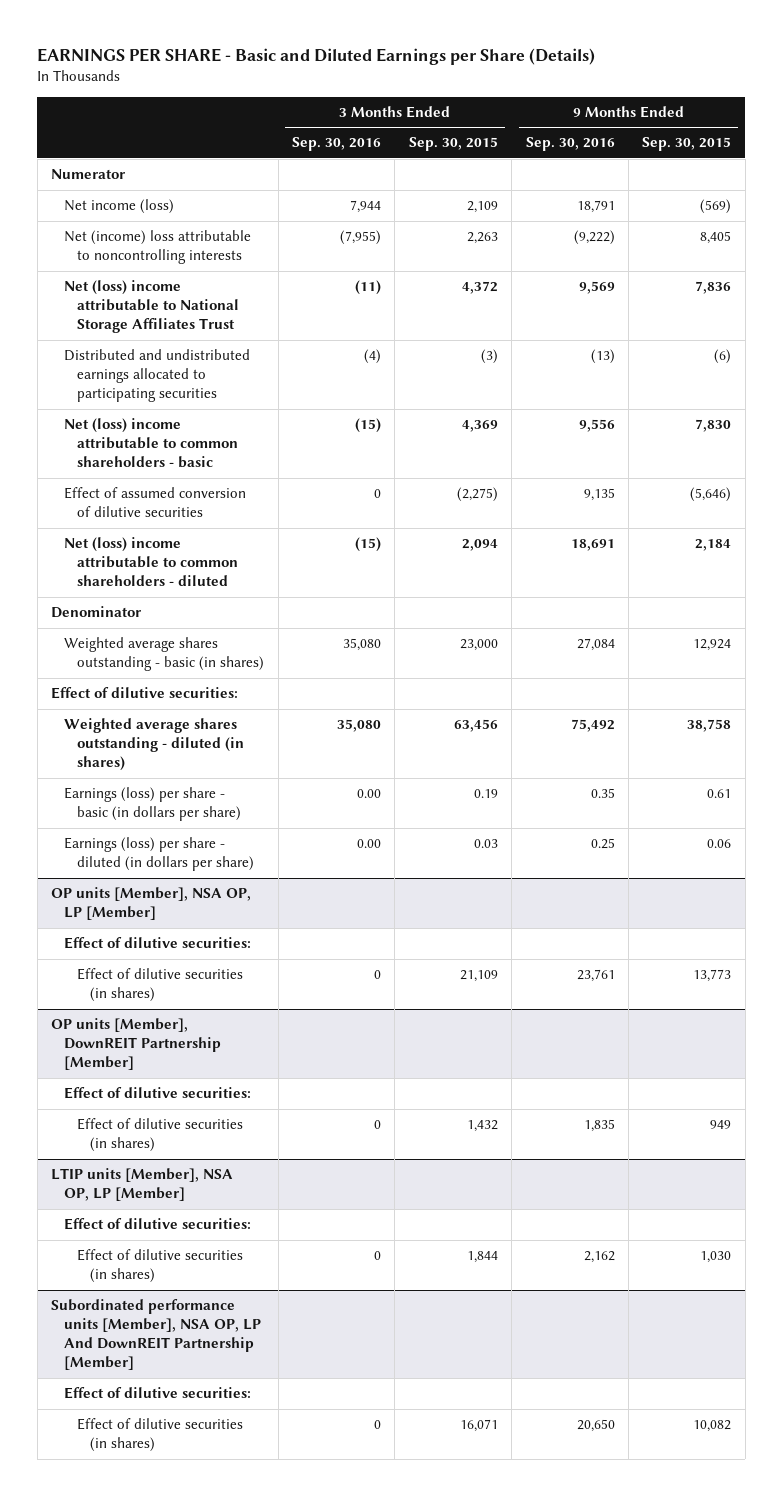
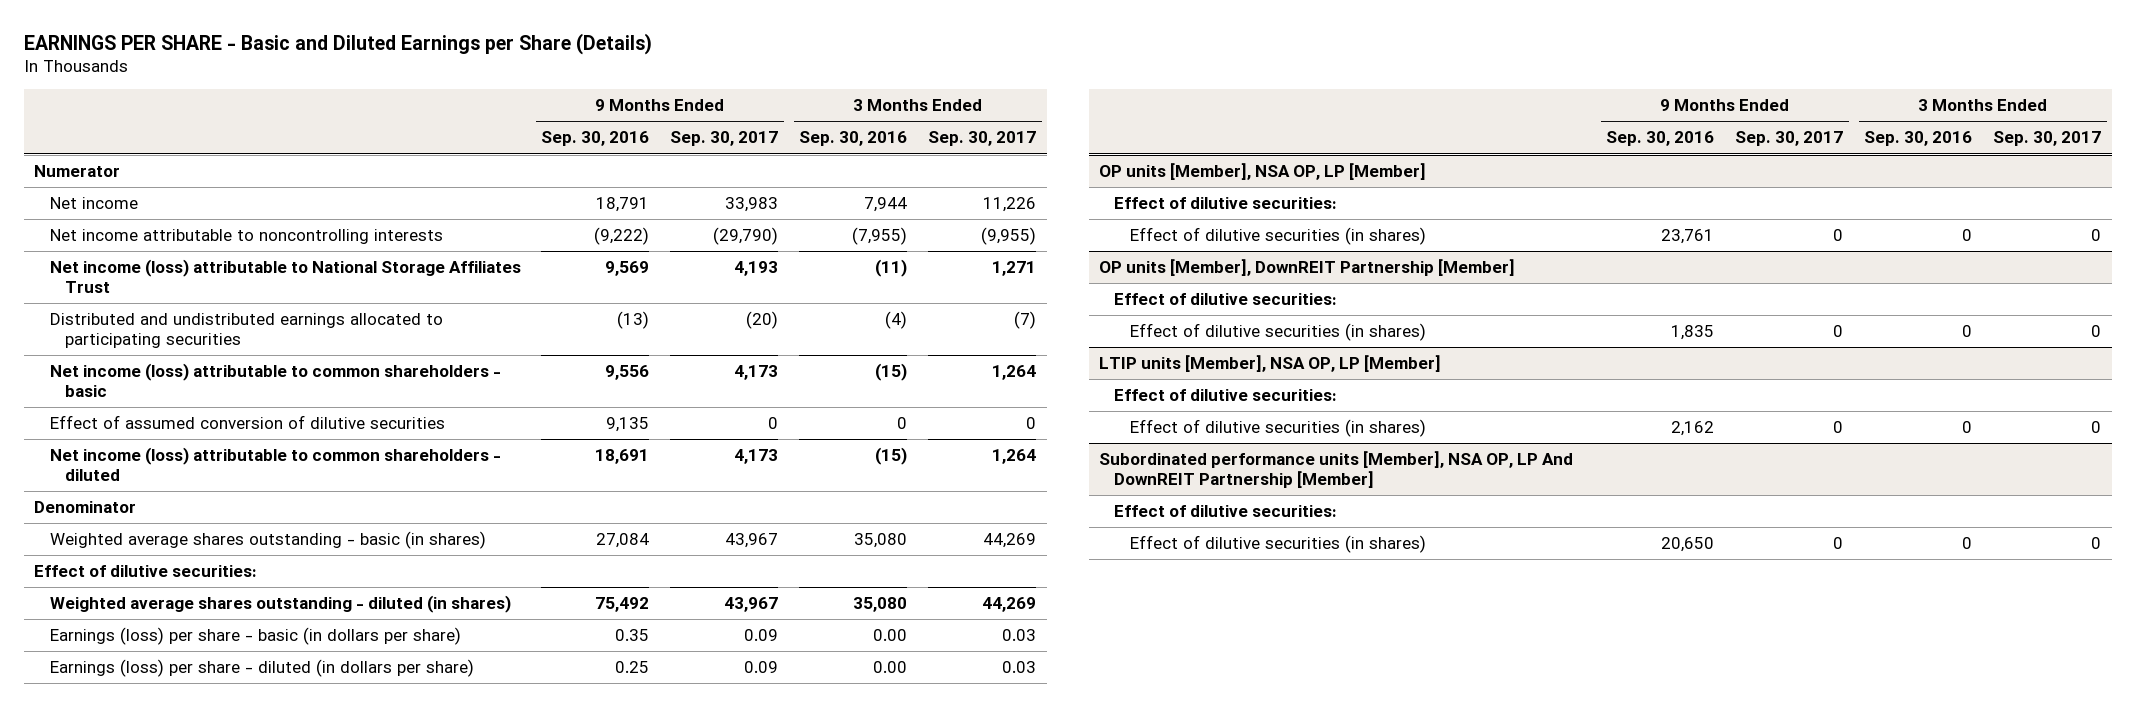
[408,137,498,152] Sep. 30, 2015 -> none
[642,137,732,152] Sep. 30, 2015 -> none
none -> [670,131,779,147] Sep. 30, 2017
none -> [928,131,1037,147] Sep. 30, 2017
[64,199,175,215] Net income (loss) -> [49,197,138,210] Net income
[64,230,252,265] Net (income) loss attributable to noncontrolling interests -> [49,229,443,245] Net income attributable to noncontrolling interests
[64,280,240,334] Net (loss) income attributable to National Storage Affiliates Trust -> [49,259,521,293] Net income (loss) attributable to National Storage Affiliates Trust
[64,418,239,469] Net (loss) income attributable to common shareholders - basic -> [49,363,501,397] Net income (loss) attributable to common shareholders - basic
[64,537,239,587] Net (loss) income attributable to common shareholders - diluted -> [49,447,501,481] Net income (loss) attributable to common shareholders - diluted

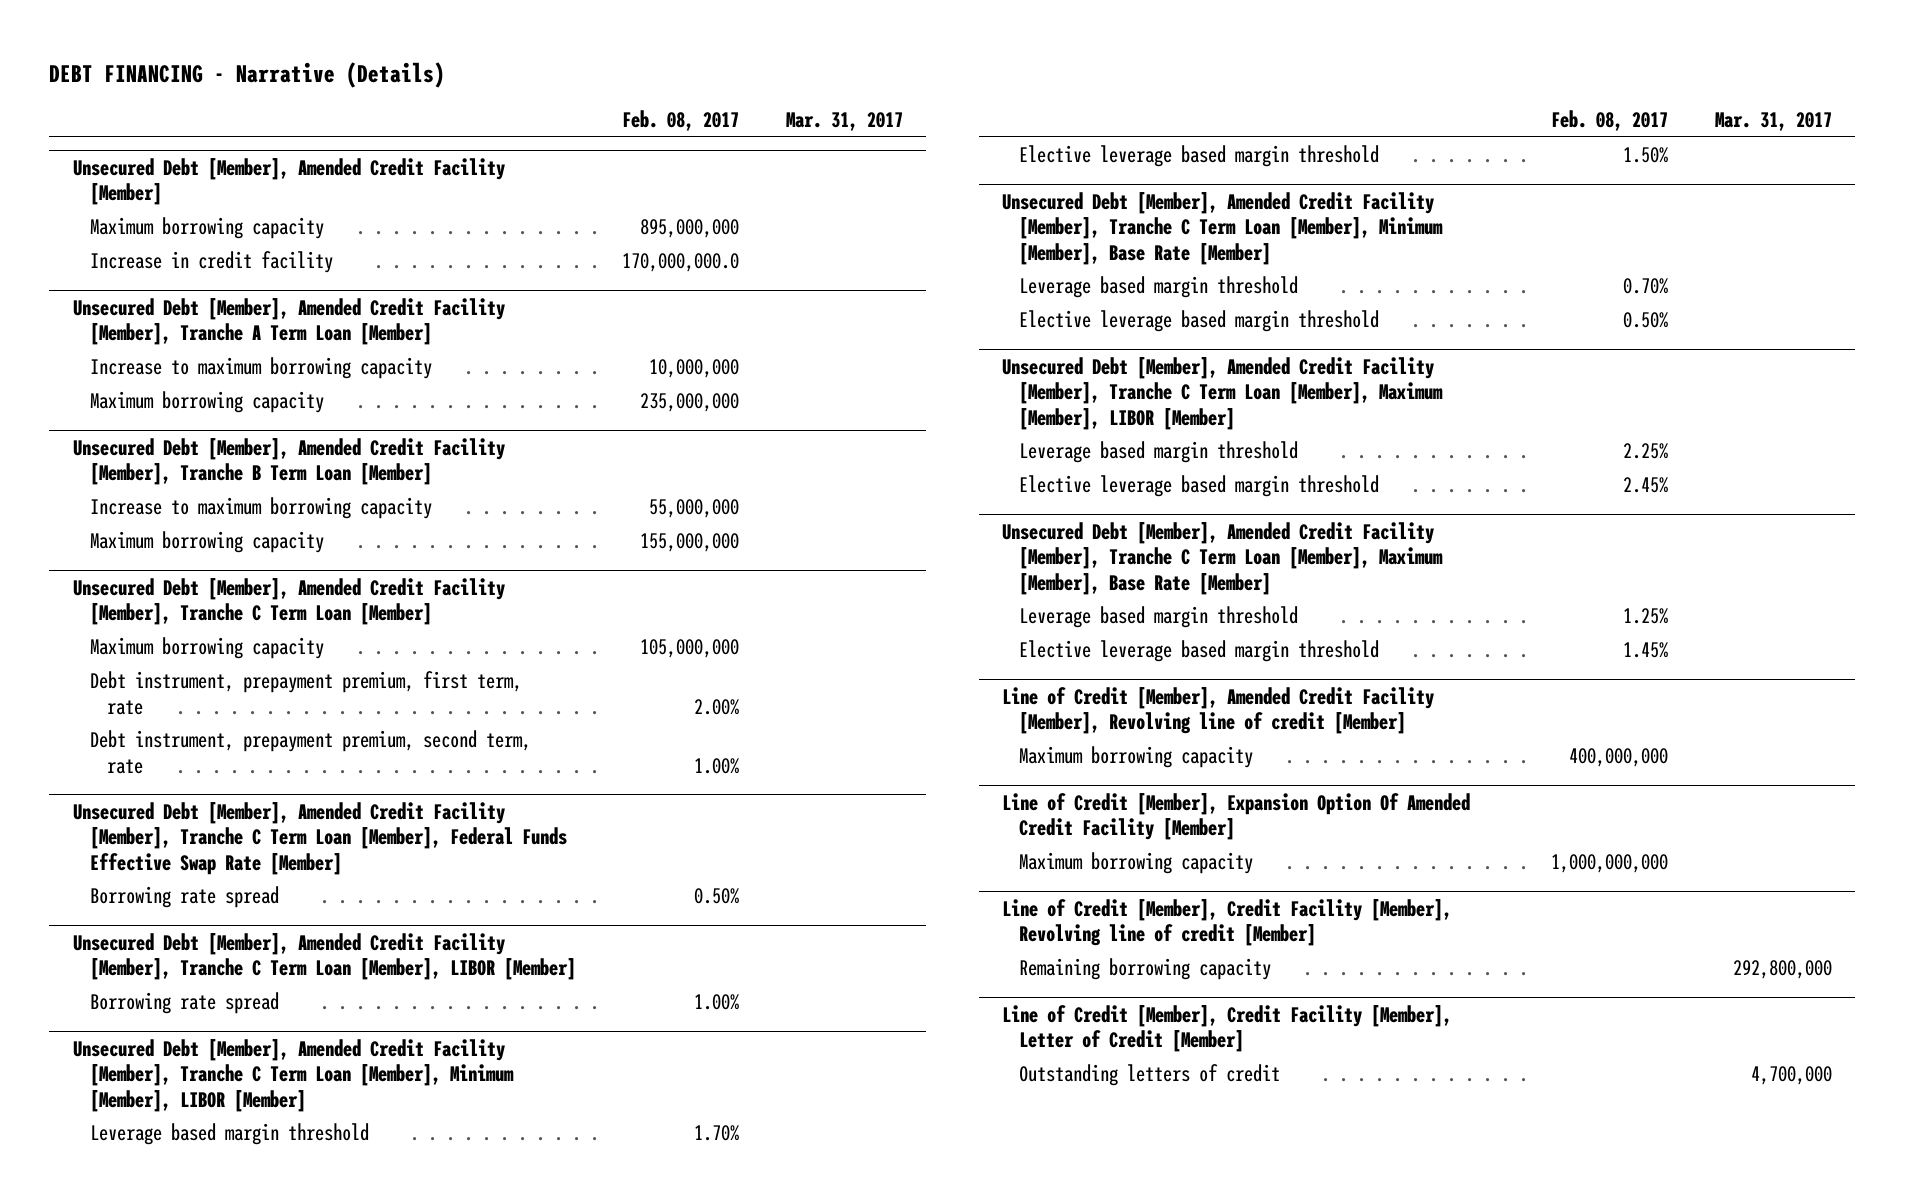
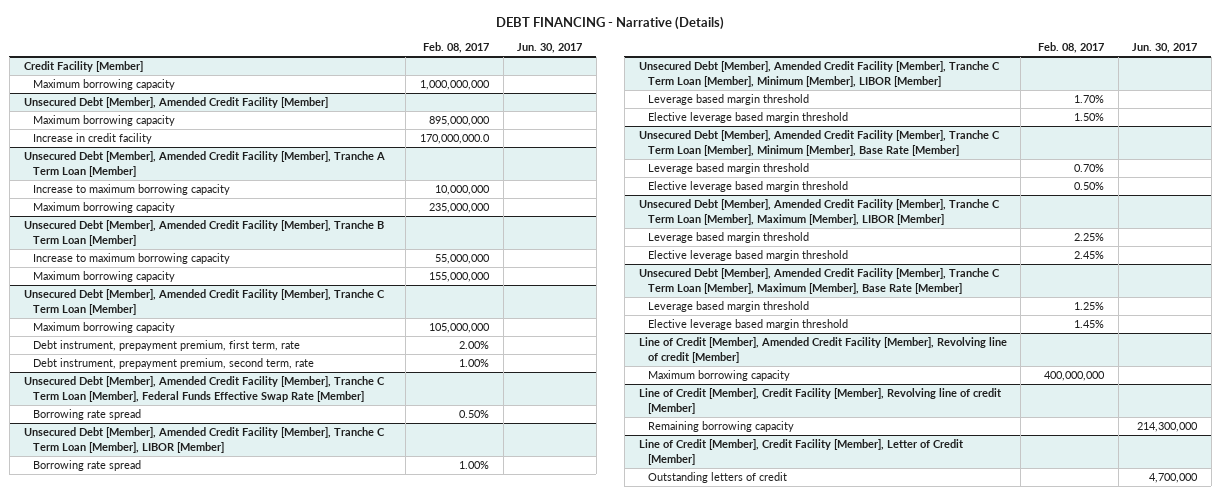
[785,112,903,132] Mar. 31, 2017 -> none
none -> [517,43,583,54] Jun. 30, 2017
none -> [23,61,143,73] Credit Facility [Member]
none -> [33,79,176,91] Maximum borrowing capacity
[1001,792,1470,841] Line of Credit [Member], Expansion Option Of Amended Credit Facility [Member] -> none
[1018,852,1253,875] Maximum borrowing capacity -> none

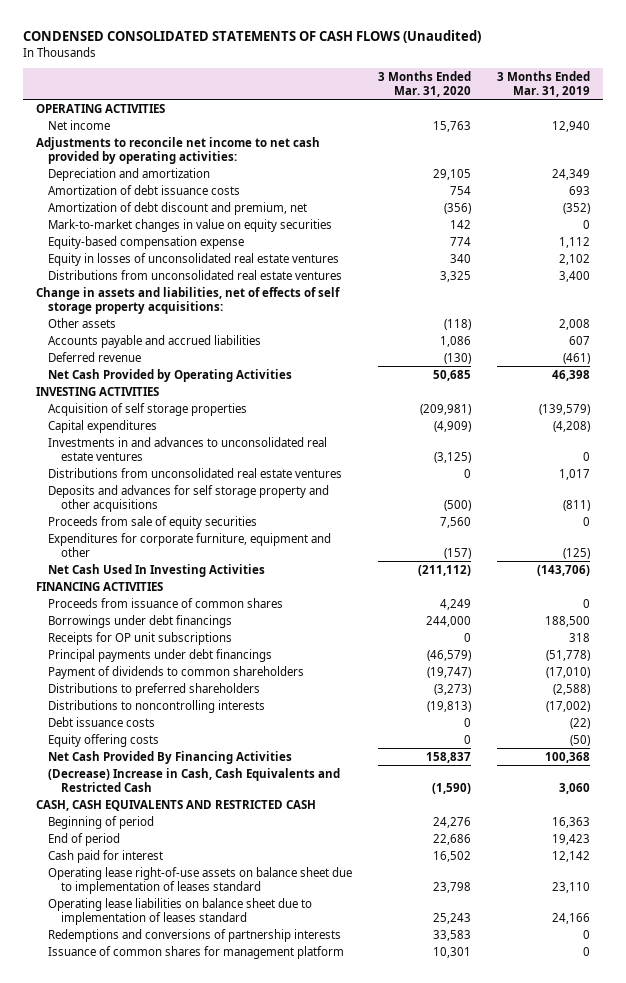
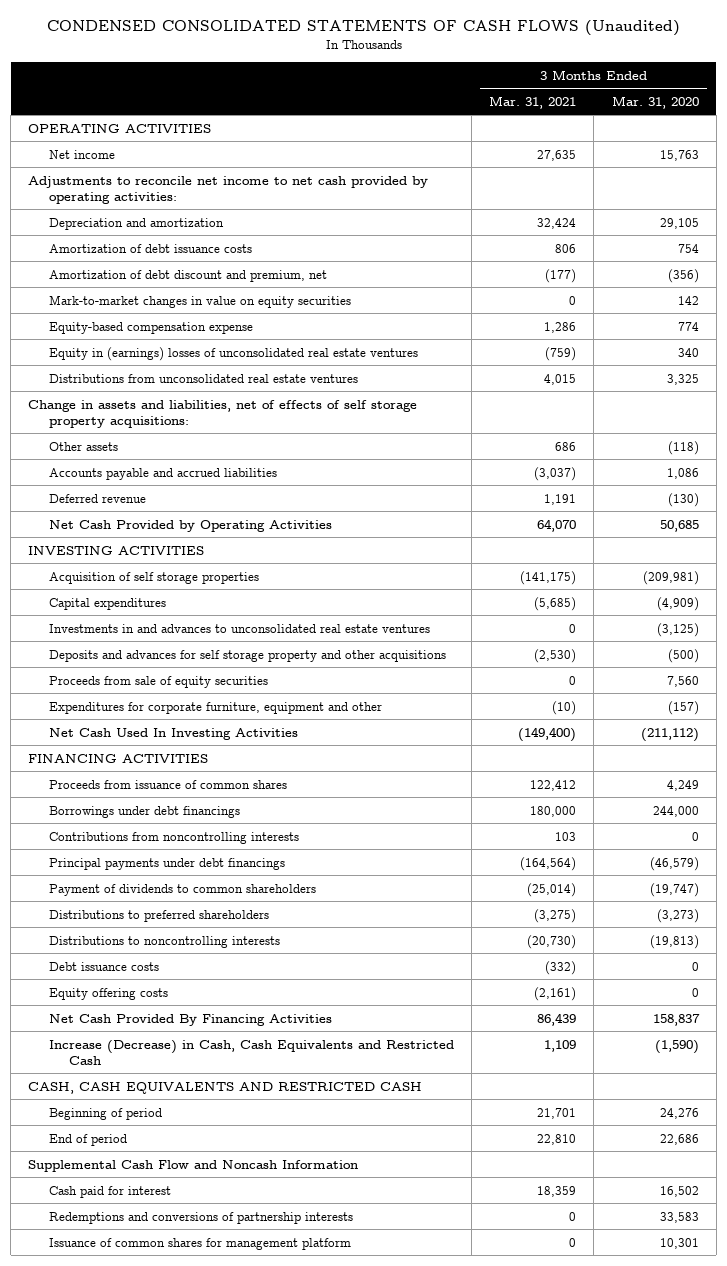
[497,70,591,97] 3 Months Ended Mar. 31, 2019 -> none
none -> [489,95,577,109] Mar. 31, 2021
[48,252,340,266] Equity in losses of unconsolidated real estate ventures -> [48,346,418,361] Equity in (earnings) losses of unconsolidated real estate ventures
[48,467,343,478] Distributions from unconsolidated real estate ventures -> none
[48,631,233,645] Receipts for OP unit subscriptions -> none
none -> [48,831,299,844] Contributions from noncontrolling interests
[48,767,341,792] (Decrease) Increase in Cash, Cash Equivalents and Restricted Cash -> [48,1039,454,1065] Increase (Decrease) in Cash, Cash Equivalents and Restricted Cash
none -> [28,1159,359,1172] Supplemental Cash Flow and Noncash Information
[48,866,353,894] Operating lease right-of-use assets on balance sheet due to implementation of leases standard -> none
[48,897,313,925] Operating lease liabilities on balance sheet due to implementation of leases standard -> none

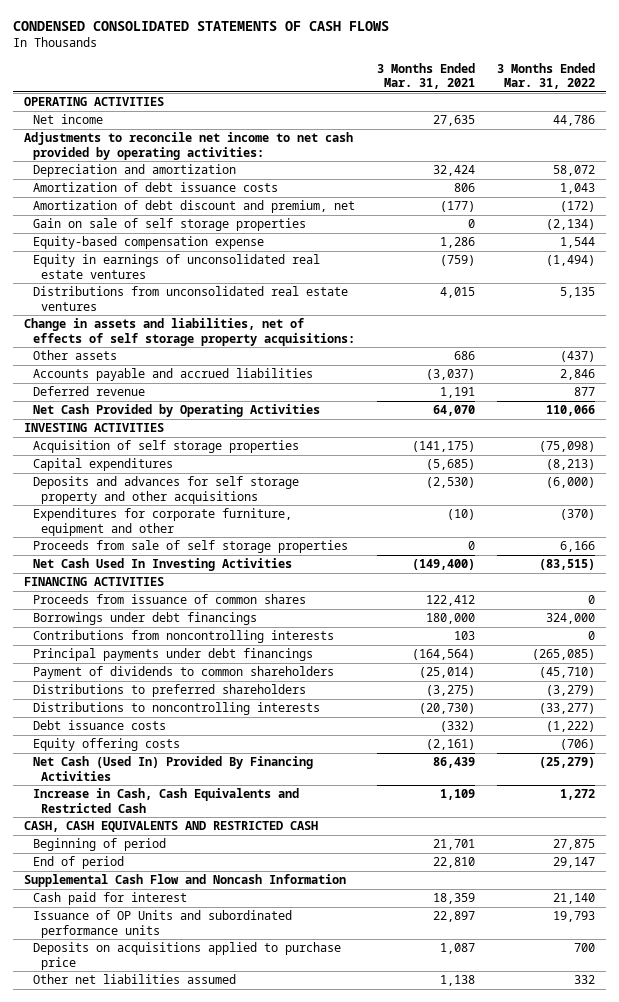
[46,20,680,37] CONDENSED CONSOLIDATED STATEMENTS OF CASH FLOWS (Unaudited) -> [12,21,389,32] CONDENSED CONSOLIDATED STATEMENTS OF CASH FLOWS
[611,95,699,109] Mar. 31, 2020 -> none
none -> [497,62,596,89] 3 Months Ended Mar. 31, 2022
[48,294,351,308] Mark-to-market changes in value on equity securities -> none
none -> [32,218,306,232] Gain on sale of self storage properties
[48,346,418,361] Equity in (earnings) losses of unconsolidated real estate ventures -> [32,254,320,279] Equity in earnings of unconsolidated real estate ventures
[48,623,430,633] Investments in and advances to unconsolidated real estate ventures -> none
[48,675,268,688] Proceeds from sale of equity securities -> none
none -> [32,540,348,554] Proceeds from sale of self storage properties
[48,1013,332,1026] Net Cash Provided By Financing Activities -> [32,756,313,781] Net Cash (Used In) Provided By Financing Activities
[48,1039,454,1065] Increase (Decrease) in Cash, Cash Equivalents and Restricted Cash -> [32,788,299,813] Increase in Cash, Cash Equivalents and Restricted Cash
[48,1211,353,1224] Redemptions and conversions of partnership interests -> none
[48,1237,351,1250] Issuance of common shares for management platform -> none
none -> [32,910,292,938] Issuance of OP Units and subordinated performance units
none -> [32,942,341,970] Deposits on acquisitions applied to purchase price
none -> [32,974,236,985] Other net liabilities assumed

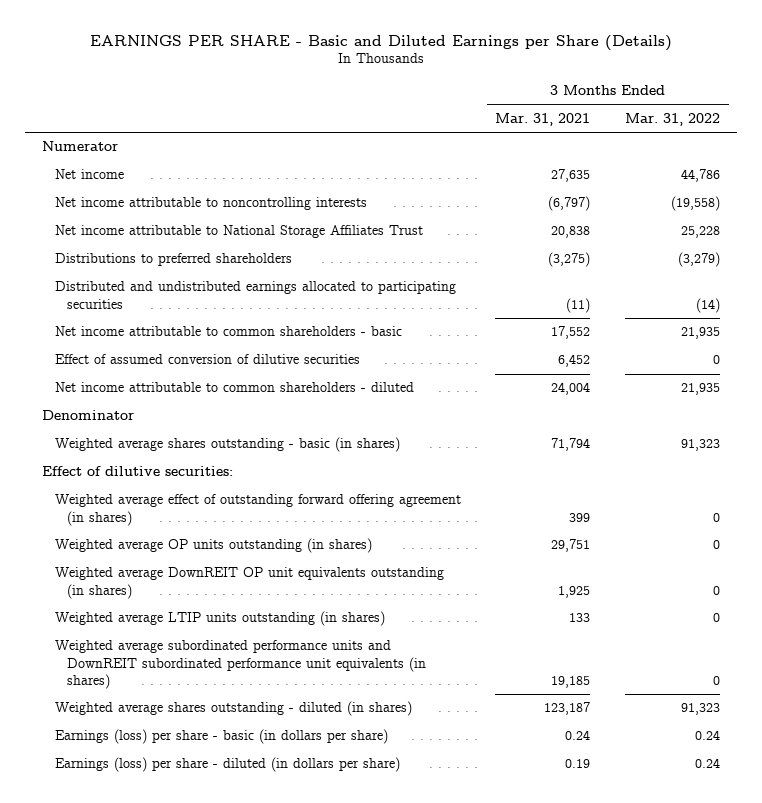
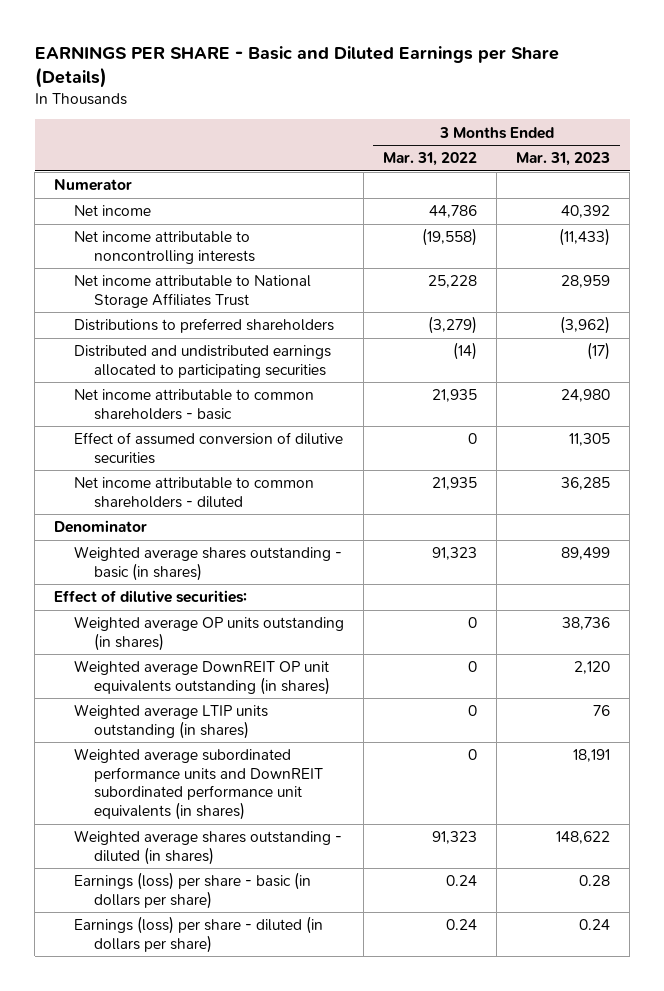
[495,112,591,126] Mar. 31, 2021 -> none
none -> [516,152,611,167] Mar. 31, 2023
[54,494,461,526] Weighted average effect of outstanding forward offering agreement (in shares) -> none

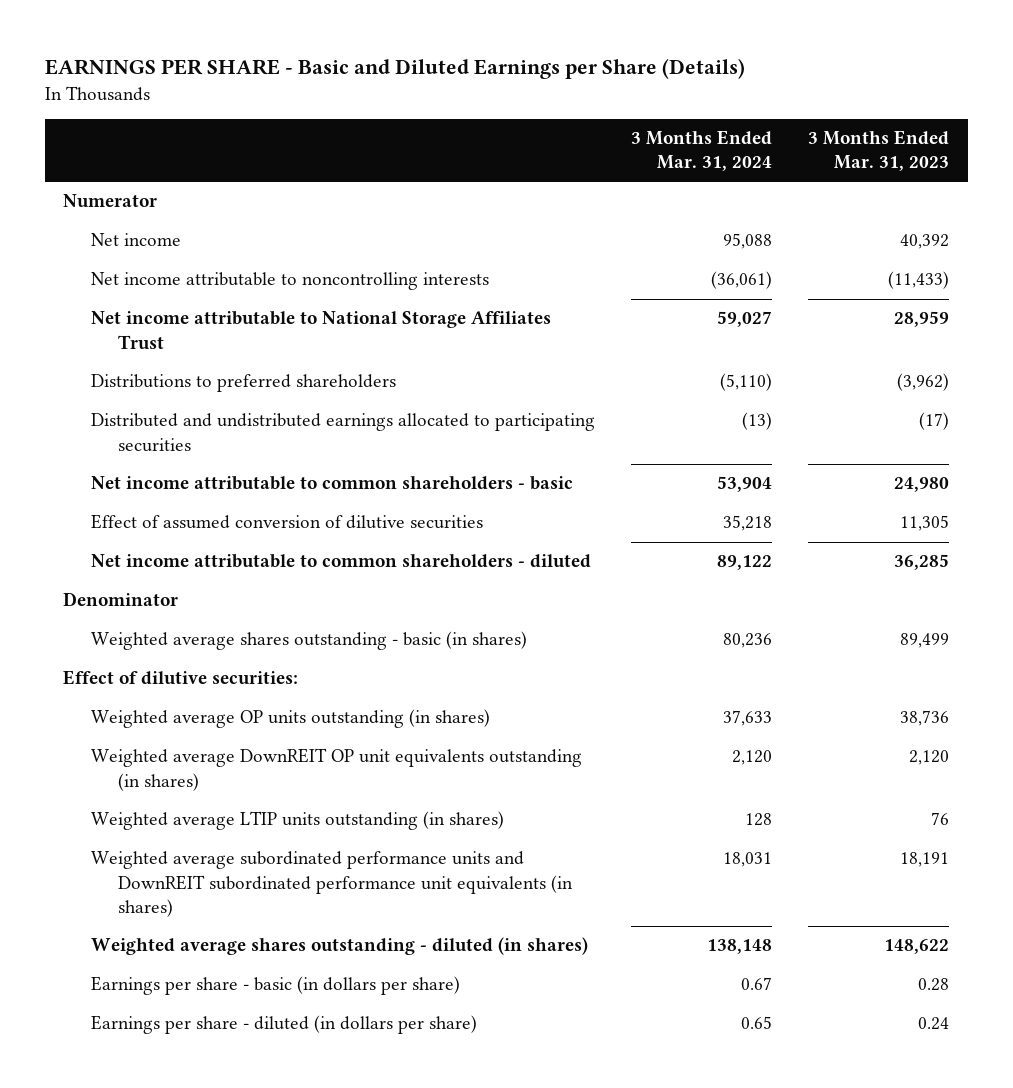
[383,152,478,167] Mar. 31, 2022 -> none
none -> [630,129,772,172] 3 Months Ended Mar. 31, 2024
[74,872,312,909] Earnings (loss) per share - basic (in dollars per share) -> [90,976,460,996] Earnings per share - basic (in dollars per share)
[74,916,324,953] Earnings (loss) per share - diluted (in dollars per share) -> [90,1015,477,1035] Earnings per share - diluted (in dollars per share)

